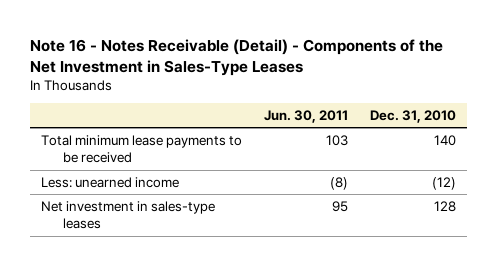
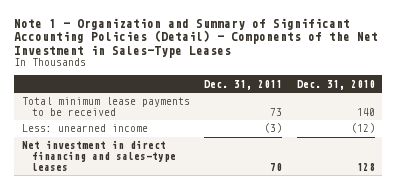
[30,38,444,76] Note 16 - Notes Receivable (Detail) - Components of the Net Investment in Sales-Type Leases -> [14,17,379,58] Note 1 - Organization and Summary of Significant Accounting Policies (Detail) - Components of the Net Investment in Sales-Type Leases
[264,109,349,123] Jun. 30, 2011 -> none
none -> [204,79,283,90] Dec. 31, 2011
[41,200,216,230] Net investment in sales-type leases -> [21,140,177,171] Net investment in direct financing and sales-type leases

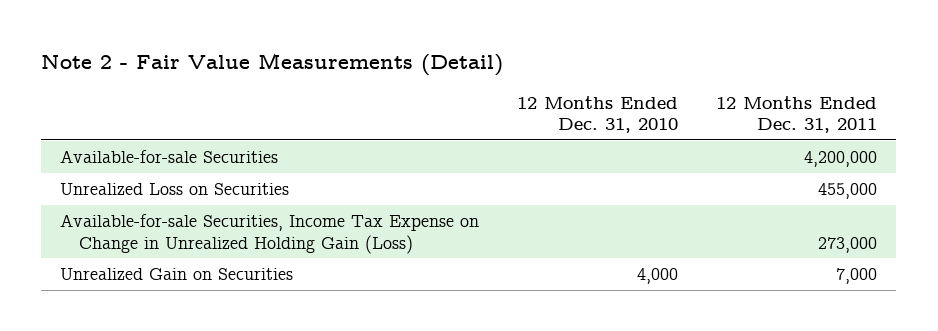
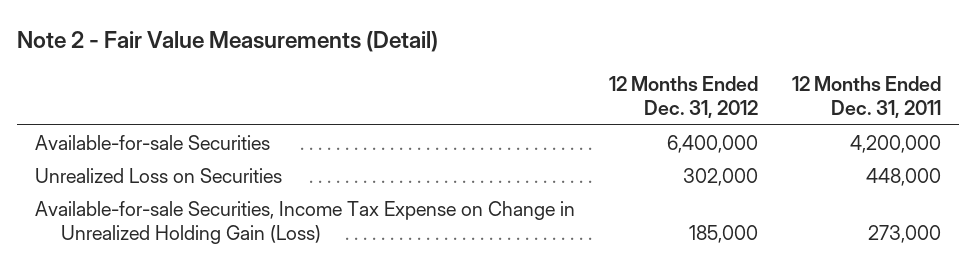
[517,95,679,134] 12 Months Ended Dec. 31, 2010 -> none
none -> [609,75,759,119] 12 Months Ended Dec. 31, 2012
[818,183,878,200] 455,000 -> [866,167,942,186] 448,000
[60,268,294,281] Unrealized Gain on Securities -> none

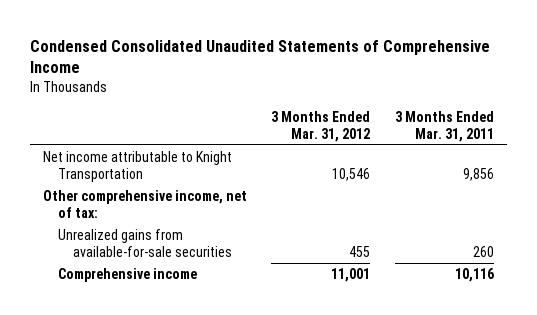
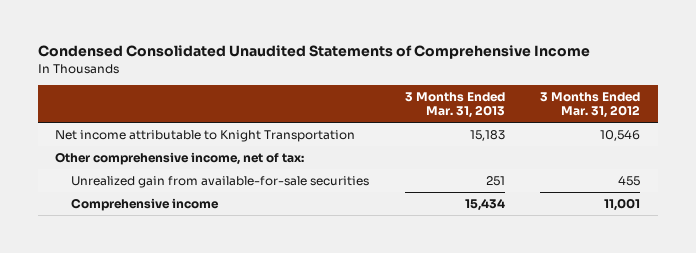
[395,110,495,142] 3 Months Ended Mar. 31, 2011 -> none
none -> [404,92,505,119] 3 Months Ended Mar. 31, 2013
[57,229,233,257] Unrealized gains from available-for-sale securities -> [71,176,370,189] Unrealized gain from available-for-sale securities

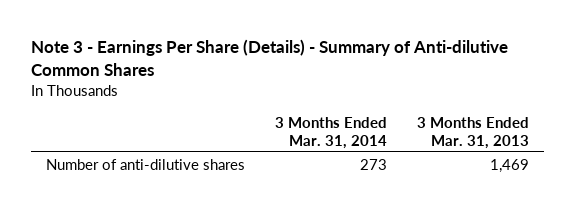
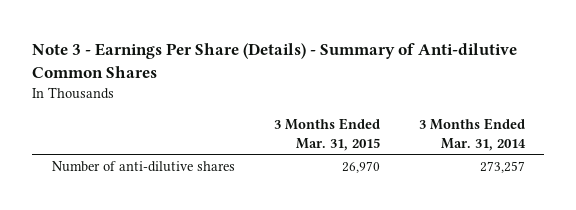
[417,116,530,149] 3 Months Ended Mar. 31, 2013 -> none
none -> [273,117,380,151] 3 Months Ended Mar. 31, 2015
[360,158,388,170] 273 -> [479,161,525,174] 273,257

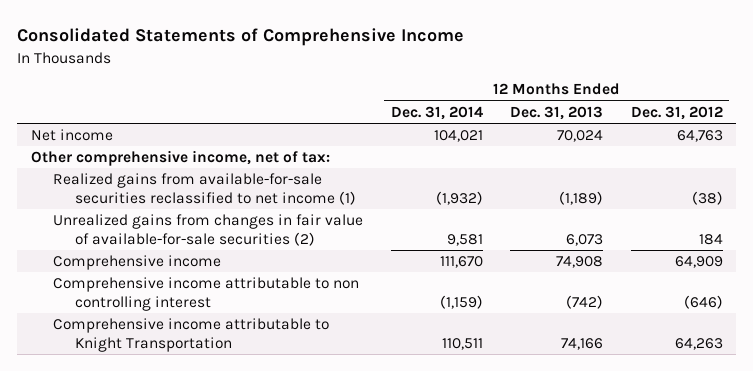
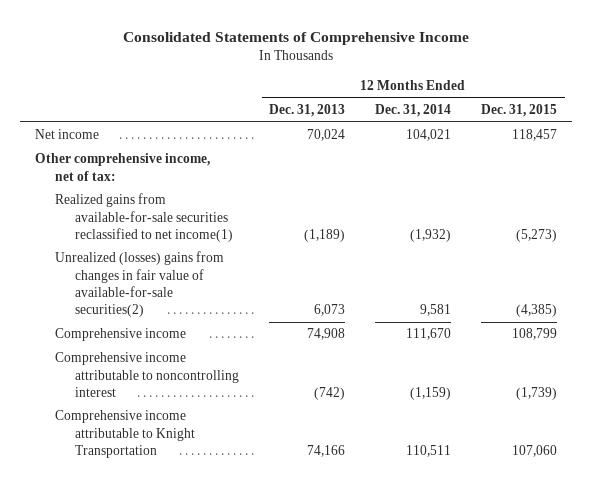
[630,105,723,120] Dec. 31, 2012 -> none
none -> [481,104,558,118] Dec. 31, 2015
[53,173,357,205] Realized gains from available-for-sale securities reclassified to net income (1) -> [55,193,234,242] Realized gains from available-for-sale securities reclassified to net income(1)
[53,214,364,246] Unrealized gains from changes in fair value of available-for-sale securities (2) -> [55,251,225,318] Unrealized (losses) gains from changes in fair value of available-for-sale securities(2)
[53,277,360,311] Comprehensive income attributable to non controlling interest -> [55,352,240,397] Comprehensive income attributable to noncontrolling interest

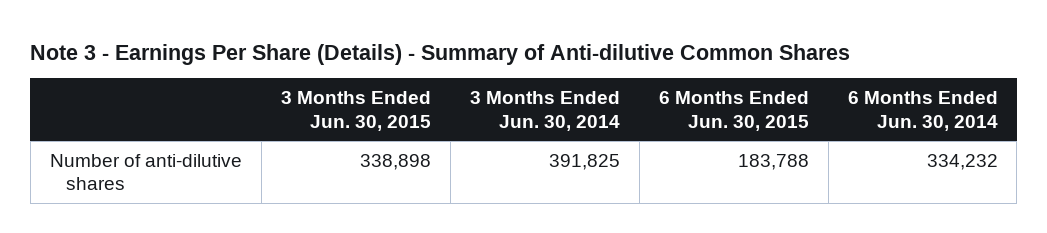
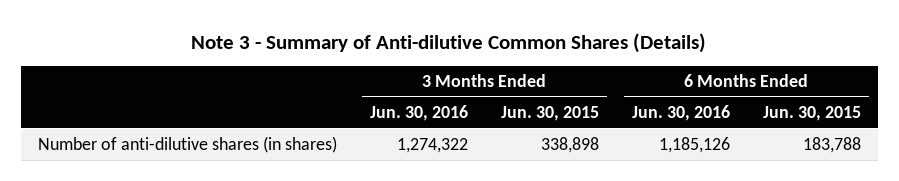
[30,43,851,65] Note 3 - Earnings Per Share (Details) - Summary of Anti-dilutive Common Shares -> [191,32,707,53] Note 3 - Summary of Anti-dilutive Common Shares (Details)
[469,91,620,131] 3 Months Ended Jun. 30, 2014 -> none
[847,91,998,131] 6 Months Ended Jun. 30, 2014 -> none
none -> [369,104,468,121] Jun. 30, 2016
none -> [631,104,730,121] Jun. 30, 2016
[49,153,242,191] Number of anti-dilutive shares -> [37,136,337,154] Number of anti-dilutive shares (in shares)

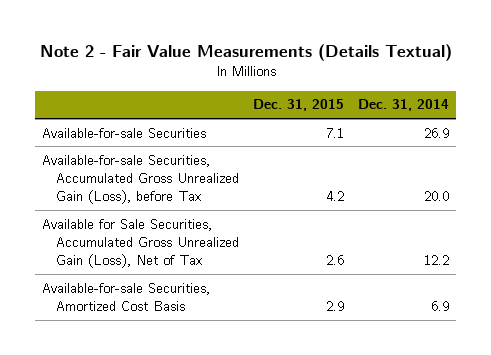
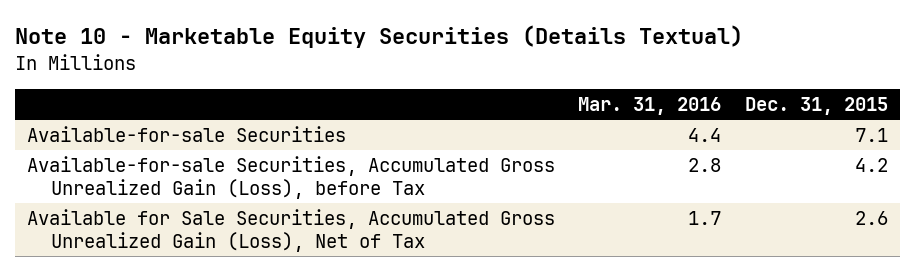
[39,44,452,62] Note 2 - Fair Value Measurements (Details Textual) -> [15,25,744,49] Note 10 - Marketable Equity Securities (Details Textual)
[358,99,450,112] Dec. 31, 2014 -> none
none -> [578,96,722,115] Mar. 31, 2016
[42,282,211,311] Available-for-sale Securities, Amortized Cost Basis -> none

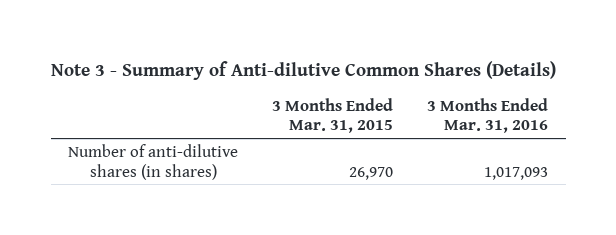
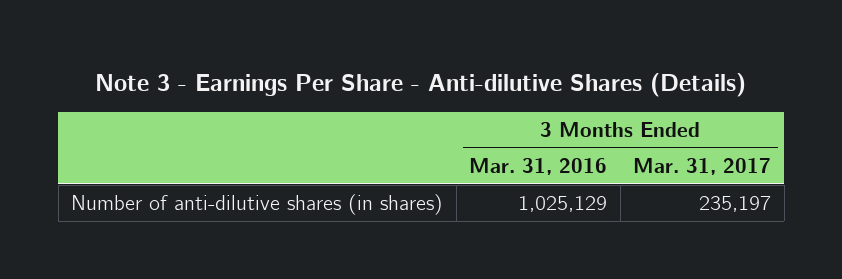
[50,61,556,81] Note 3 - Summary of Anti-dilutive Common Shares (Details) -> [95,72,747,97] Note 3 - Earnings Per Share - Anti-dilutive Shares (Details)
[272,97,394,134] 3 Months Ended Mar. 31, 2015 -> none
none -> [633,157,772,175] Mar. 31, 2017
[484,166,549,180] 1,017,093 -> [518,196,608,213] 1,025,129

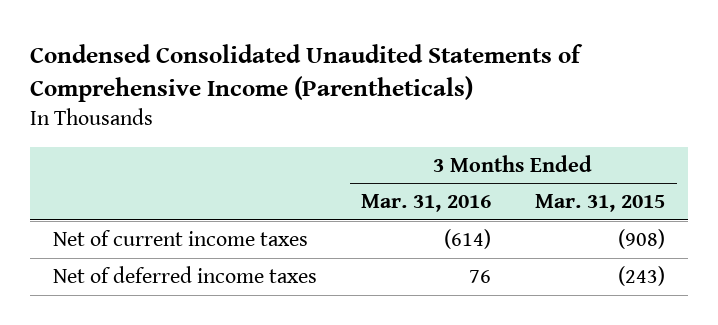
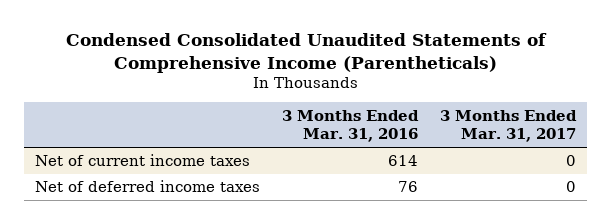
[535,194,666,213] Mar. 31, 2015 -> none
none -> [440,109,578,143] 3 Months Ended Mar. 31, 2017
[443,228,491,249] (614) -> [388,155,419,167] 614

